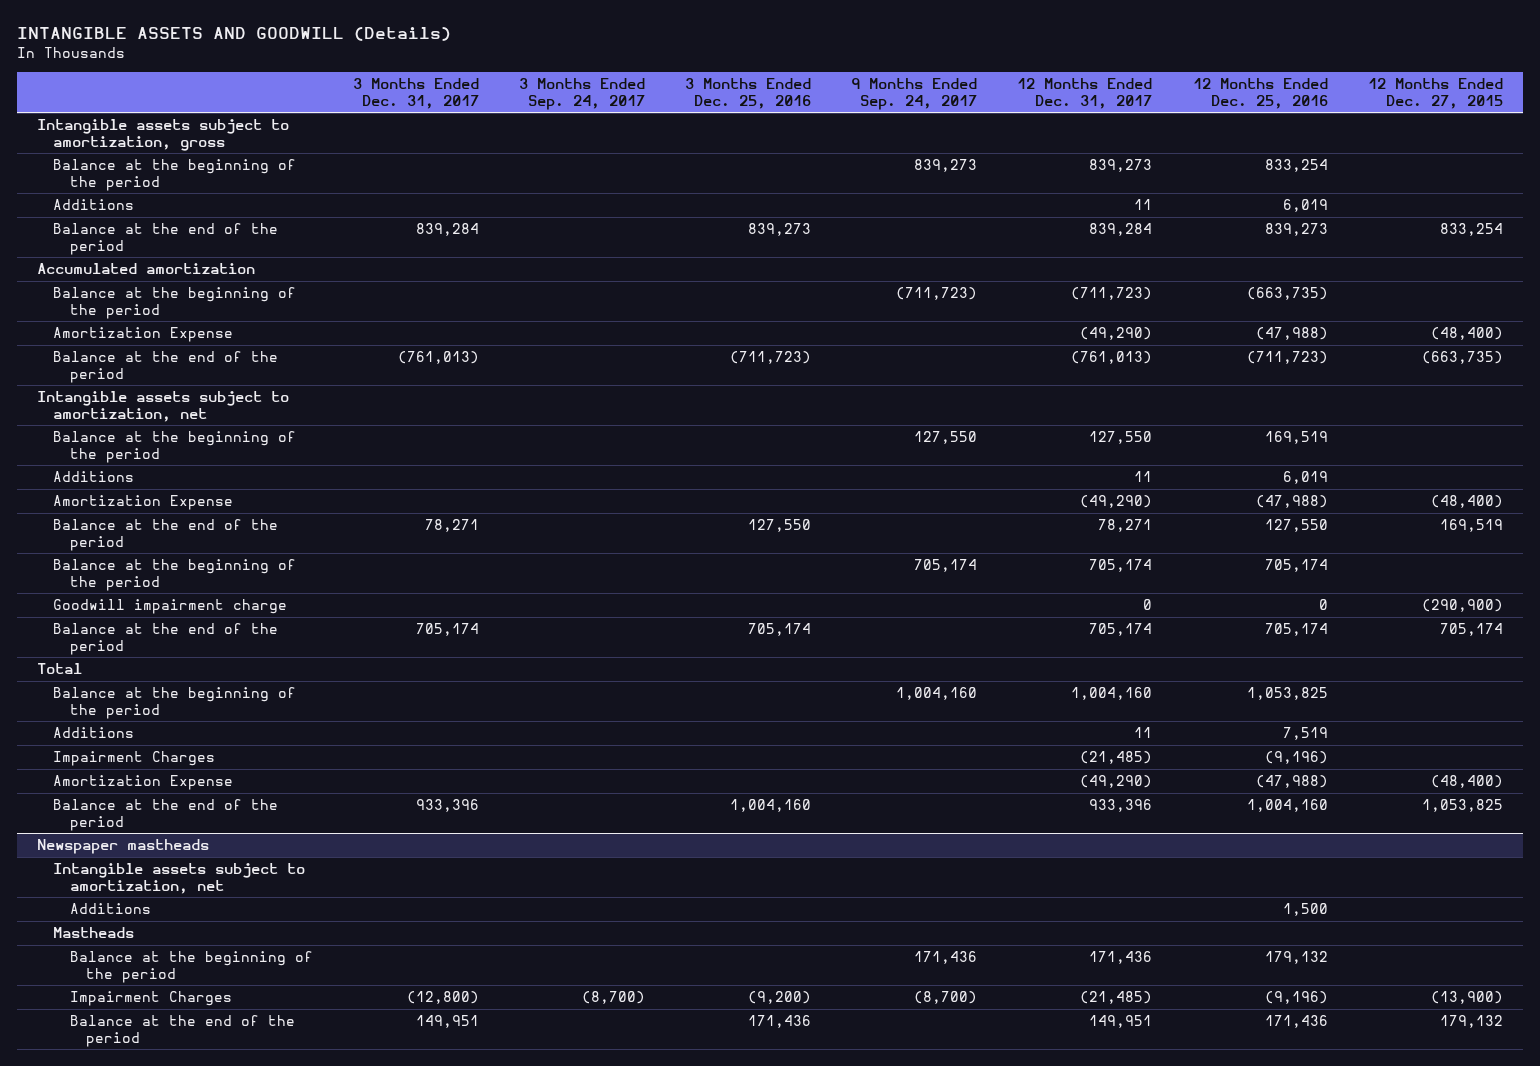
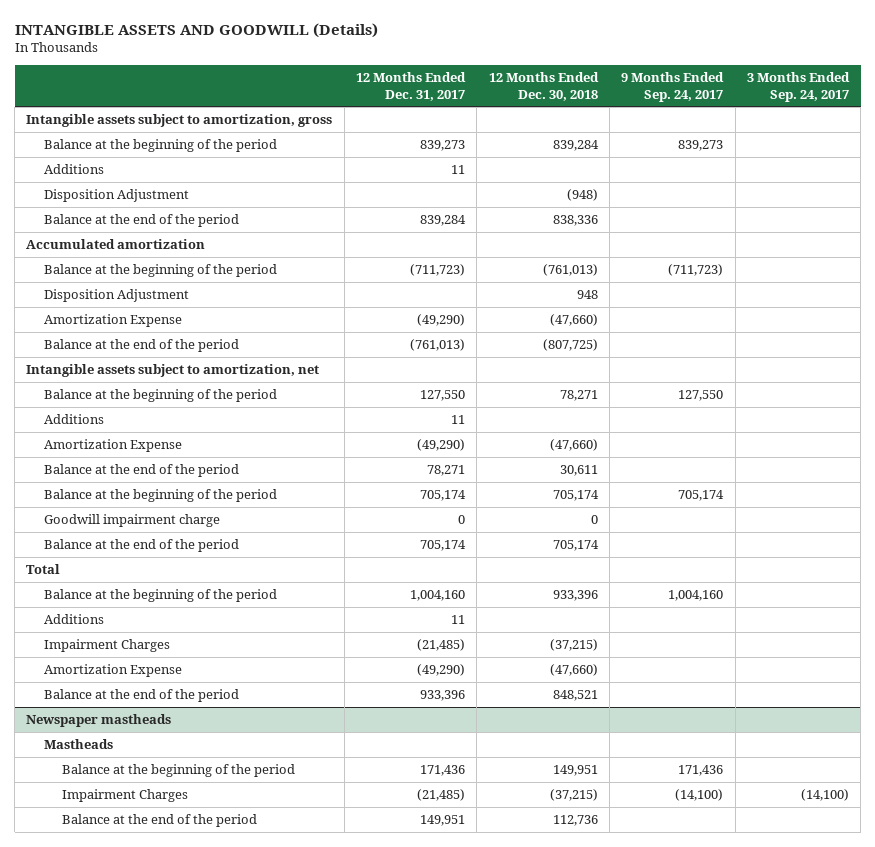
[352,78,479,109] 3 Months Ended Dec. 31, 2017 -> none
[685,78,812,109] 3 Months Ended Dec. 25, 2016 -> none
[1192,78,1328,109] 12 Months Ended Dec. 25, 2016 -> none
[1367,78,1503,109] 12 Months Ended Dec. 27, 2015 -> none
none -> [488,72,599,101] 12 Months Ended Dec. 30, 2018
none -> [43,189,189,203] Disposition Adjustment
none -> [43,289,189,303] Disposition Adjustment
[53,863,306,894] Intangible assets subject to amortization, net -> none
[69,903,151,915] Additions -> none
[581,991,645,1005] (8,700) -> [800,789,849,802] (14,100)
[914,991,978,1005] (8,700) -> [675,789,724,802] (14,100)

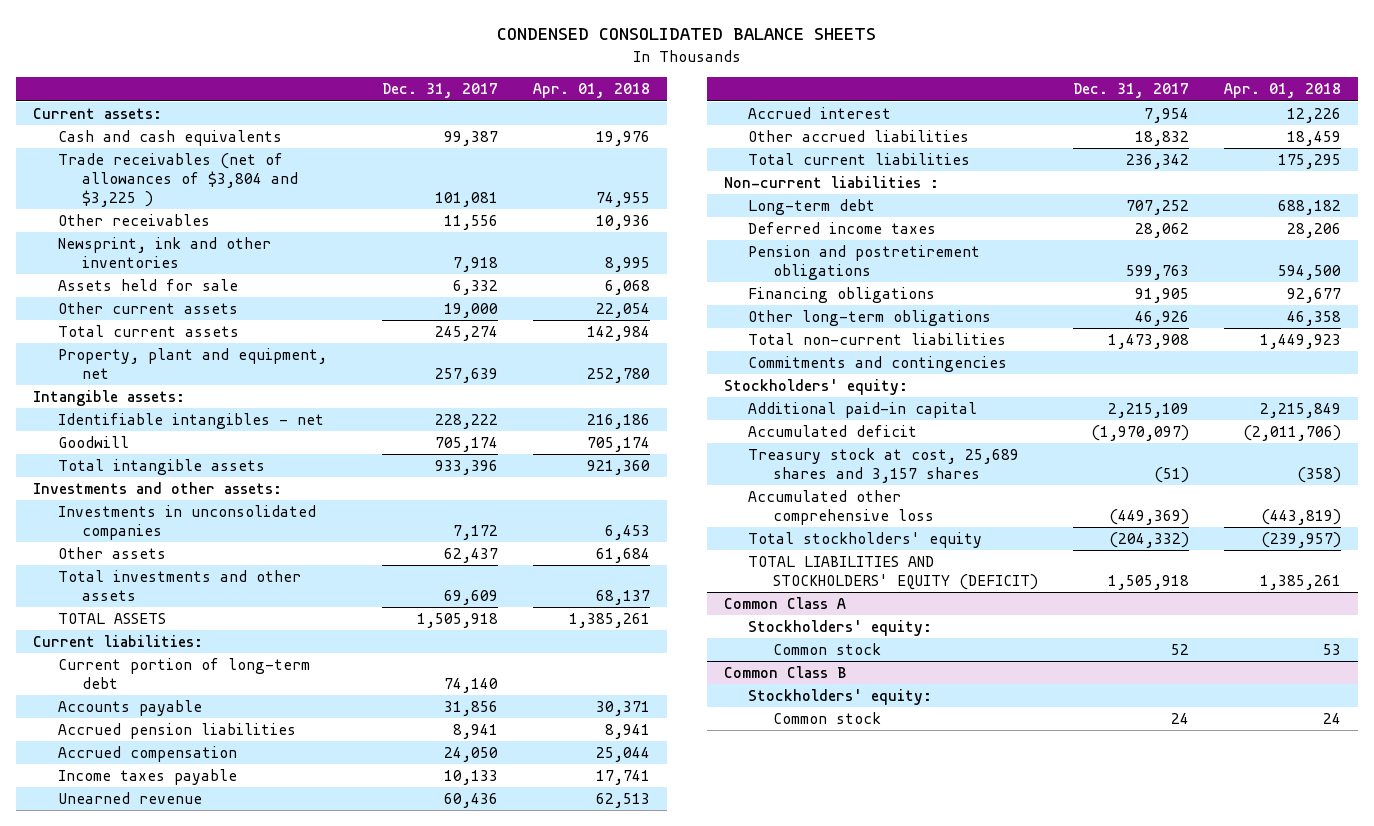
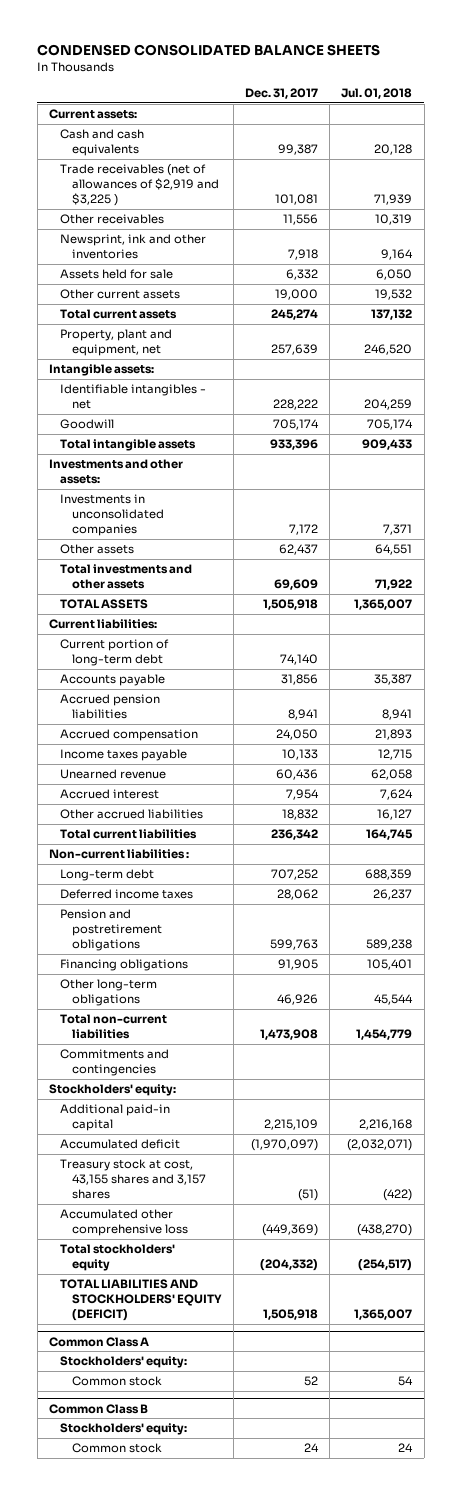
[532,83,650,99] Apr. 01, 2018 -> none
none -> [341,88,413,100] Jul. 01, 2018
[57,153,299,208] Trade receivables (net of allowances of $3,804 and $3,225 ) -> [60,164,219,206] Trade receivables (net of allowances of $2,919 and $3,225 )
[748,448,1020,484] Treasury stock at cost, 25,689 shares and 3,157 shares -> [60,1159,206,1199] Treasury stock at cost, 43,155 shares and 3,157 shares

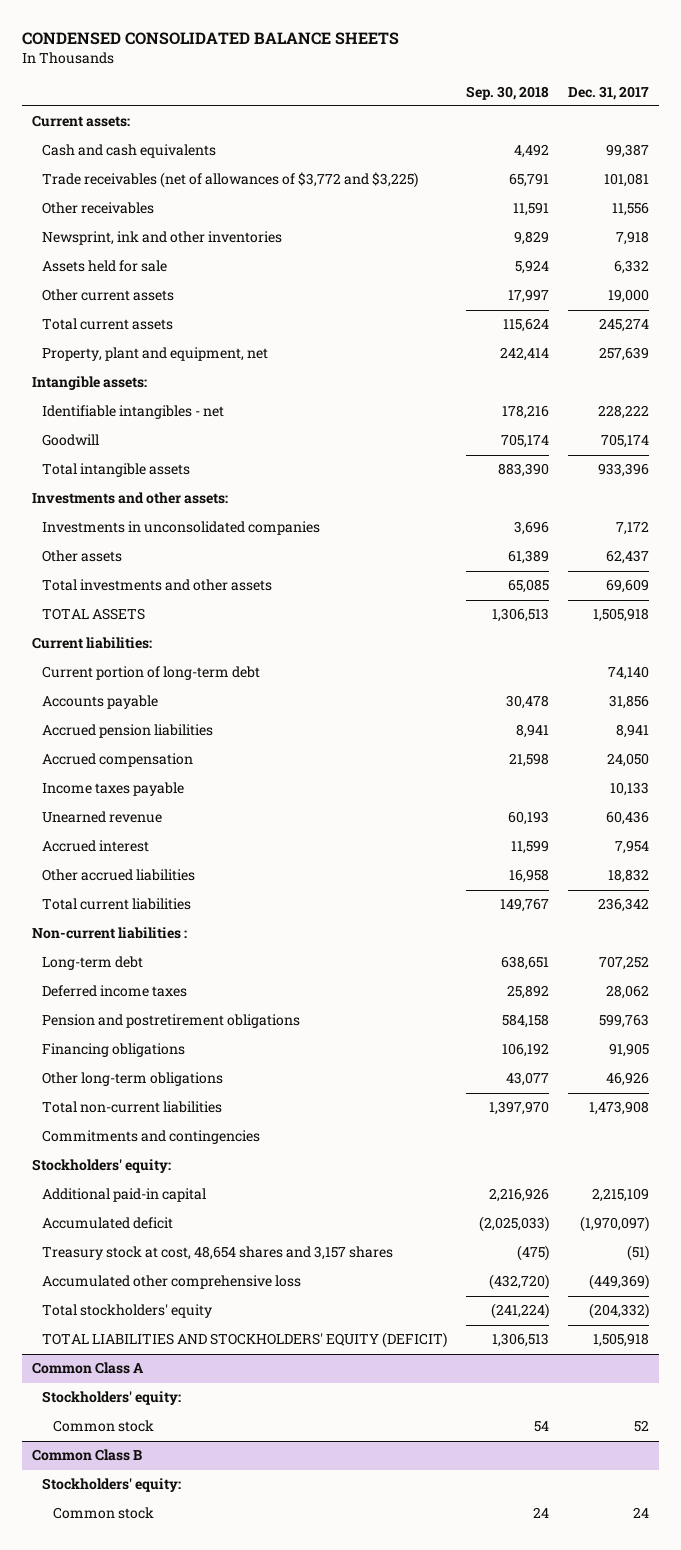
[341,88,413,100] Jul. 01, 2018 -> none
none -> [466,85,550,100] Sep. 30, 2018
[60,164,219,206] Trade receivables (net of allowances of $2,919 and $3,225 ) -> [42,172,419,189] Trade receivables (net of allowances of $3,772 and $3,225)
[60,1159,206,1199] Treasury stock at cost, 43,155 shares and 3,157 shares -> [42,1246,394,1261] Treasury stock at cost, 48,654 shares and 3,157 shares

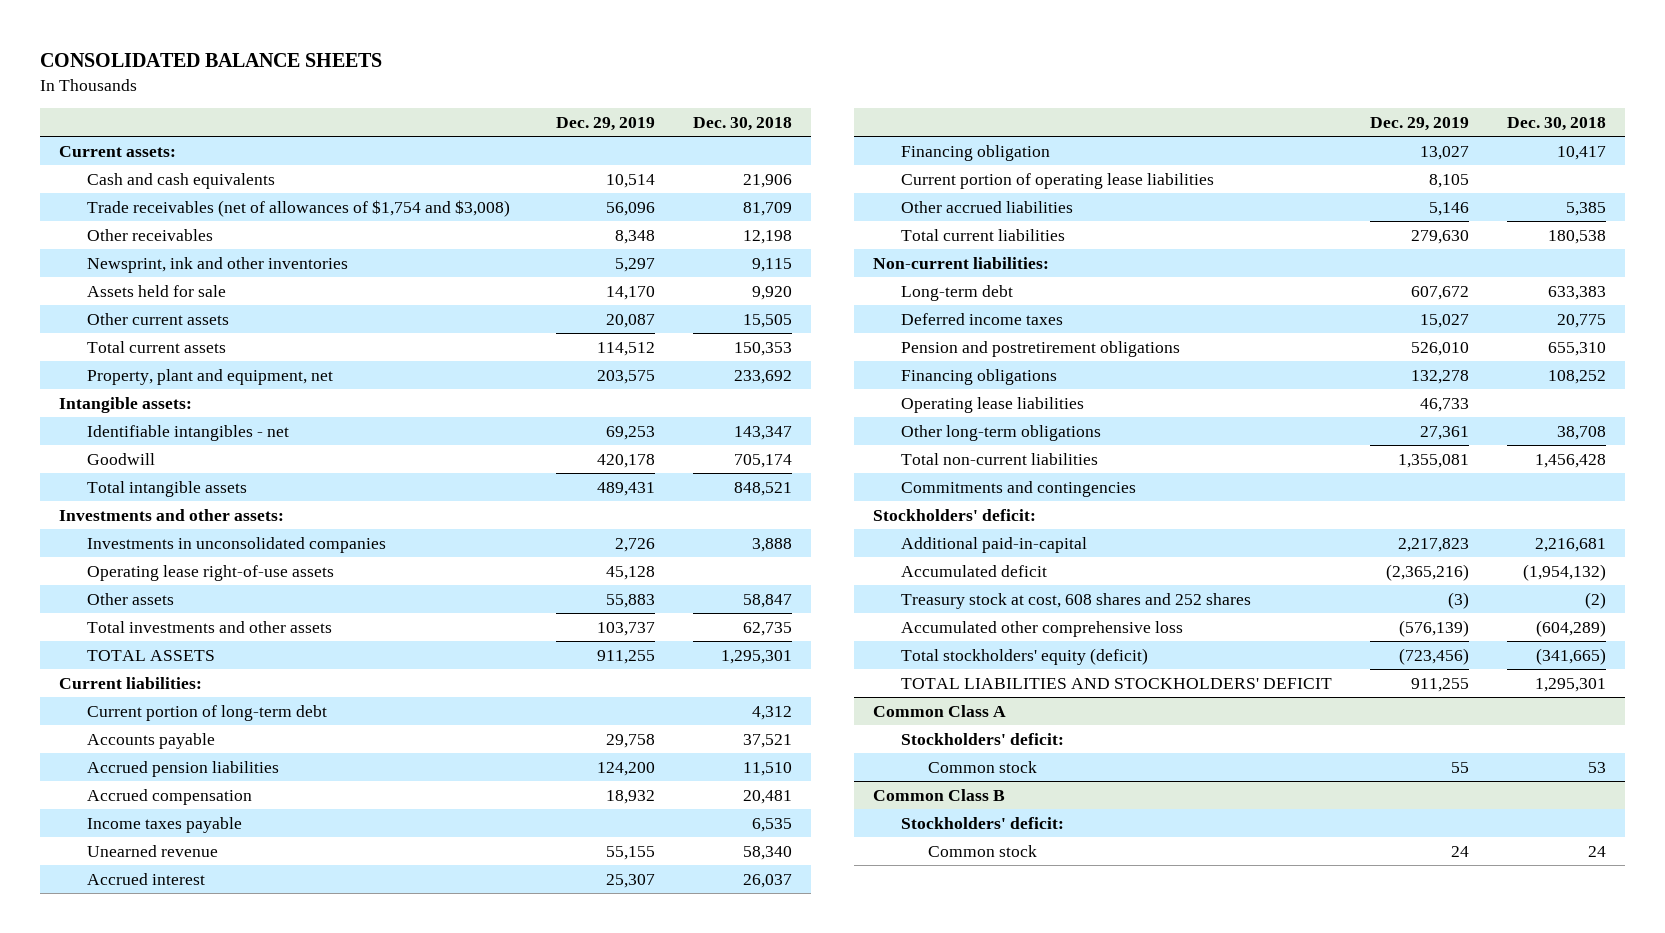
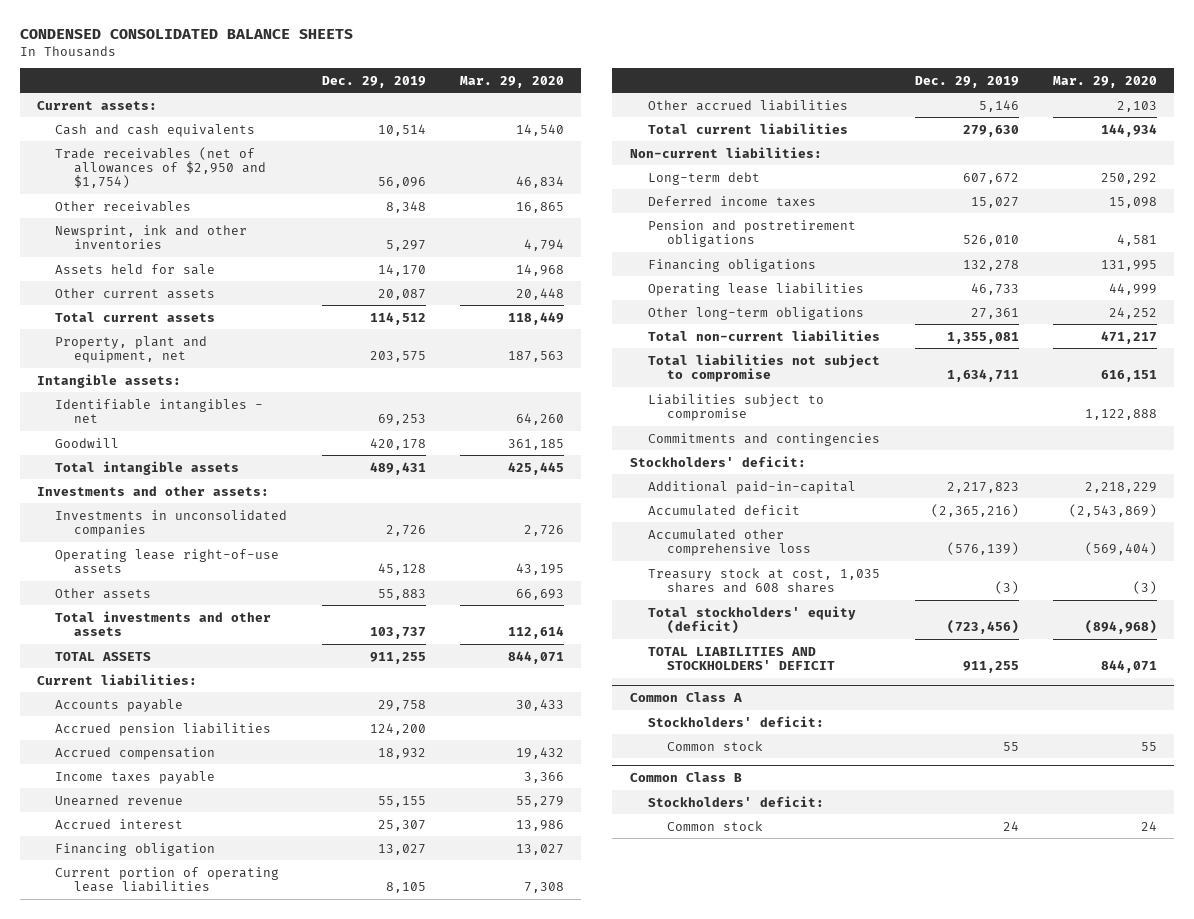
[40,53,383,68] CONSOLIDATED BALANCE SHEETS -> [19,28,353,39] CONDENSED CONSOLIDATED BALANCE SHEETS
[692,116,792,131] Dec. 30, 2018 -> none
none -> [460,75,565,88] Mar. 29, 2020
[86,199,510,217] Trade receivables (net of allowances of $1,754 and $3,008) -> [55,146,266,189] Trade receivables (net of allowances of $2,950 and $1,754)
[86,704,327,721] Current portion of long-term debt -> none
none -> [648,353,881,382] Total liabilities not subject to compromise
none -> [648,393,825,421] Liabilities subject to compromise
[900,592,1251,609] Treasury stock at cost, 608 shares and 252 shares -> none
none -> [648,567,881,593] Treasury stock at cost, 1,035 shares and 608 shares

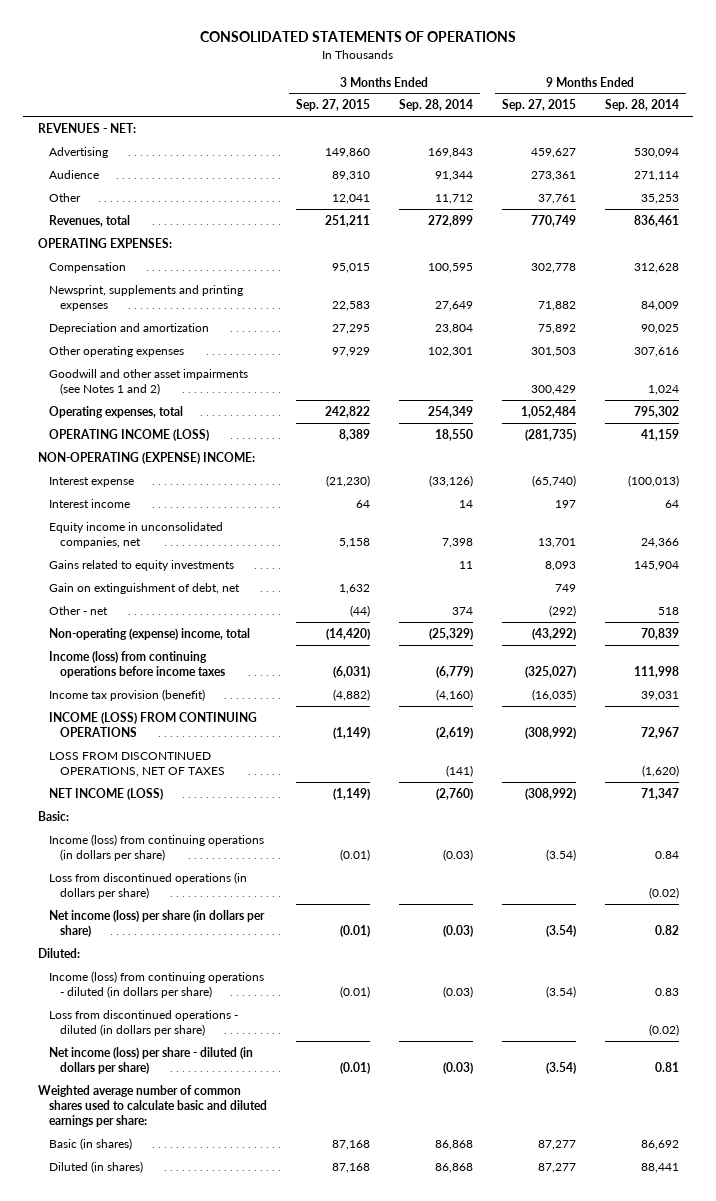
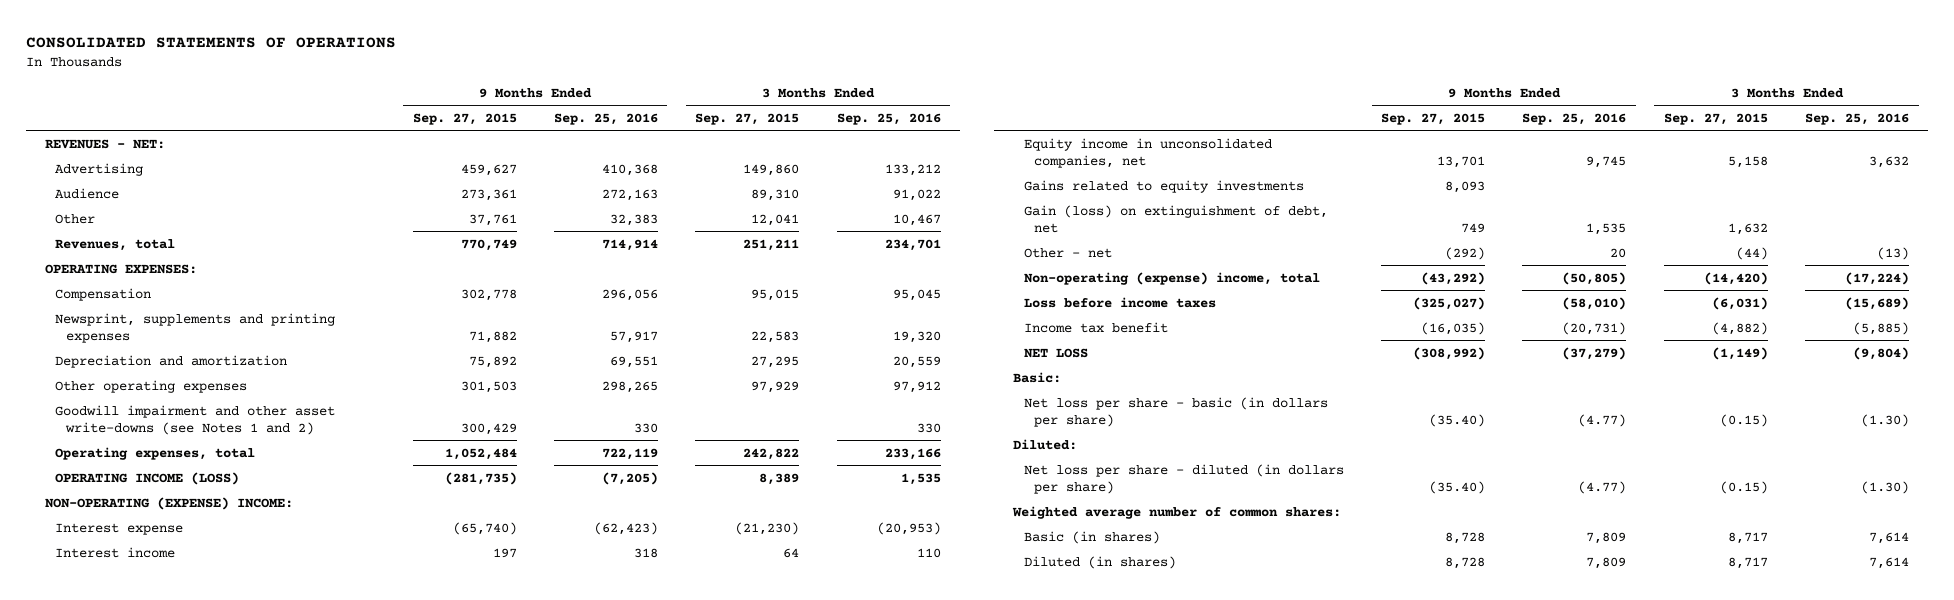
[398,99,473,112] Sep. 28, 2014 -> none
[604,99,679,112] Sep. 28, 2014 -> none
none -> [553,112,658,125] Sep. 25, 2016
none -> [836,112,941,125] Sep. 25, 2016
[49,368,249,396] Goodwill and other asset impairments (see Notes 1 and 2) -> [55,404,336,435] Goodwill impairment and other asset write-downs (see Notes 1 and 2)
[49,582,241,594] Gain on extinguishment of debt, net -> [1023,204,1328,233] Gain (loss) on extinguishment of debt, net
[49,711,258,738] INCOME (LOSS) FROM CONTINUING OPERATIONS -> none
[49,751,226,778] LOSS FROM DISCONTINUED OPERATIONS, NET OF TAXES -> none
[49,650,226,679] Income (loss) from continuing operations before income taxes -> [1023,296,1216,308] Loss before income taxes
[49,688,206,701] Income tax provision (benefit) -> [1023,321,1168,333] Income tax benefit
[49,787,164,800] NET INCOME (LOSS) -> [1023,347,1088,358] NET LOSS
[49,833,265,862] Income (loss) from continuing operations (in dollars per share) -> none
[49,871,248,900] Loss from discontinued operations (in dollars per share) -> none
[49,909,266,938] Net income (loss) per share (in dollars per share) -> [1023,396,1328,427] Net loss per share - basic (in dollars per share)
[339,925,370,938] (0.01) -> [1719,413,1768,427] (0.15)
[545,925,576,938] (3.54) -> [1428,413,1485,427] (35.40)
[49,970,265,999] Income (loss) from continuing operations - diluted (in dollars per share) -> none
[49,1009,239,1037] Loss from discontinued operations - diluted (in dollars per share) -> none
[49,1046,254,1075] Net income (loss) per share - diluted (in dollars per share) -> [1023,463,1344,494] Net loss per share - diluted (in dollars per share)
[339,1062,370,1075] (0.01) -> [1719,480,1768,494] (0.15)
[545,1062,576,1075] (3.54) -> [1428,480,1485,494] (35.40)
[37,1084,268,1128] Weighted average number of common shares used to calculate basic and diluted earnings per share: -> [1011,505,1341,519] Weighted average number of common shares:
[331,1139,370,1150] 87,168 -> [1727,531,1768,544] 8,717
[537,1139,576,1150] 87,277 -> [1444,531,1485,544] 8,728
[331,1162,370,1173] 87,168 -> [1727,556,1768,569] 8,717
[537,1162,576,1173] 87,277 -> [1444,556,1485,569] 8,728

